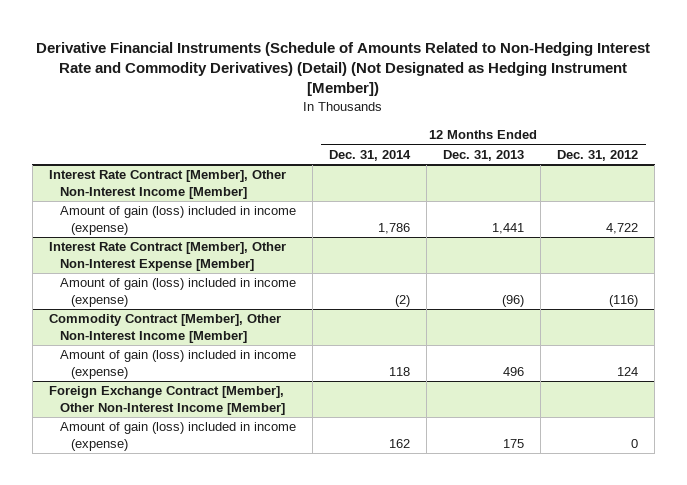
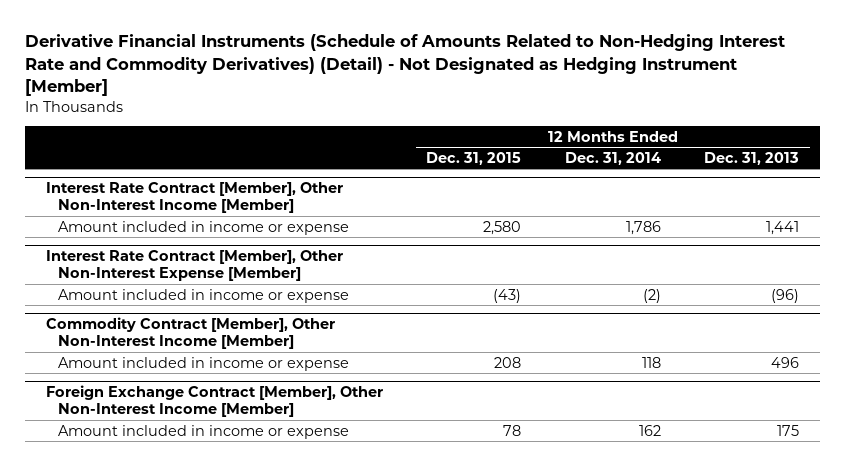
[36,41,651,97] Derivative Financial Instruments (Schedule of Amounts Related to Non-Hedging Interest Rate and Commodity Derivatives) (Detail) (Not Designated as Hedging Instrument [Member]) -> [24,34,785,97] Derivative Financial Instruments (Schedule of Amounts Related to Non-Hedging Interest Rate and Commodity Derivatives) (Detail) - Not Designated as Hedging Instrument [Member]
[557,149,639,161] Dec. 31, 2012 -> none
none -> [426,151,522,165] Dec. 31, 2015
[59,206,296,235] Amount of gain (loss) included in income (expense) -> [58,220,350,235] Amount included in income or expense
[59,278,296,307] Amount of gain (loss) included in income (expense) -> [58,288,350,303] Amount included in income or expense
[59,350,296,379] Amount of gain (loss) included in income (expense) -> [58,356,350,371] Amount included in income or expense
[59,422,296,451] Amount of gain (loss) included in income (expense) -> [58,424,350,439] Amount included in income or expense

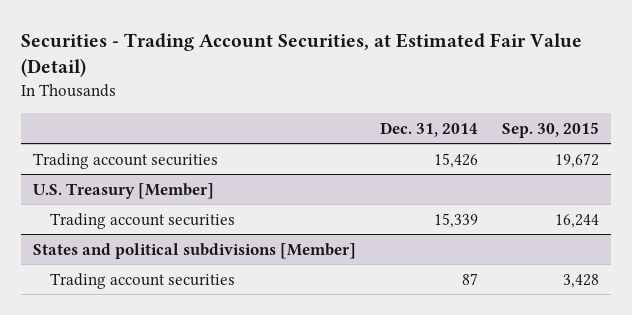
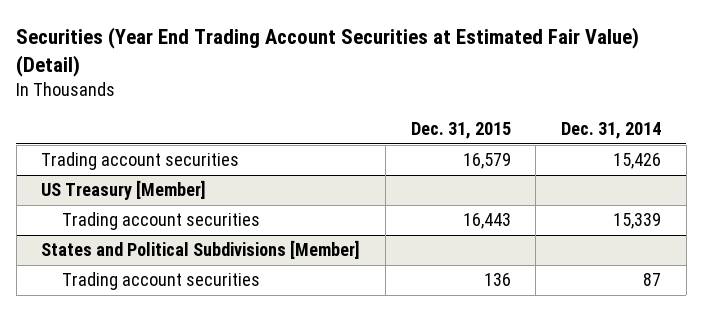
[20,33,582,78] Securities - Trading Account Securities, at Estimated Fair Value (Detail) -> [16,26,640,77] Securities (Year End Trading Account Securities at Estimated Fair Value) (Detail)
[502,121,600,138] Sep. 30, 2015 -> none
none -> [410,122,511,140] Dec. 31, 2015
[32,182,214,199] U.S. Treasury [Member] -> [41,180,207,201] US Treasury [Member]
[32,242,356,259] States and political subdivisions [Member] -> [41,240,361,260] States and Political Subdivisions [Member]

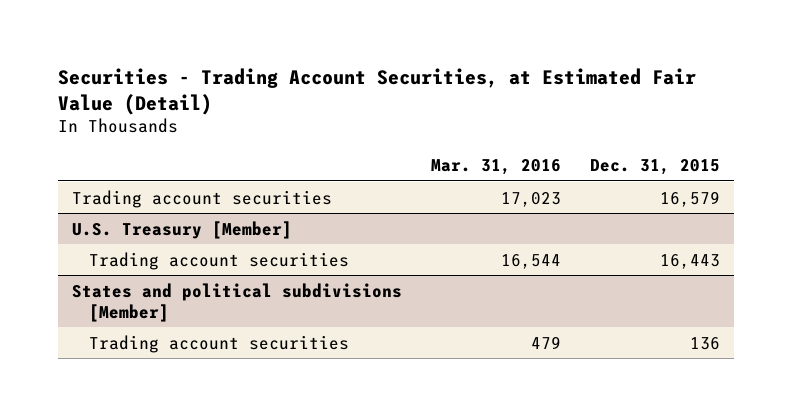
[16,26,640,77] Securities (Year End Trading Account Securities at Estimated Fair Value) (Detail) -> [57,67,696,115] Securities - Trading Account Securities, at Estimated Fair Value (Detail)
[560,122,661,140] Dec. 31, 2014 -> none
none -> [430,158,561,175] Mar. 31, 2016
[41,180,207,201] US Treasury [Member] -> [72,220,293,239] U.S. Treasury [Member]
[41,240,361,260] States and Political Subdivisions [Member] -> [72,282,403,322] States and political subdivisions [Member]

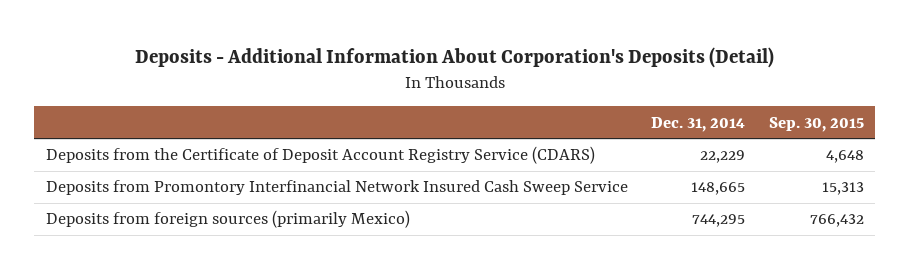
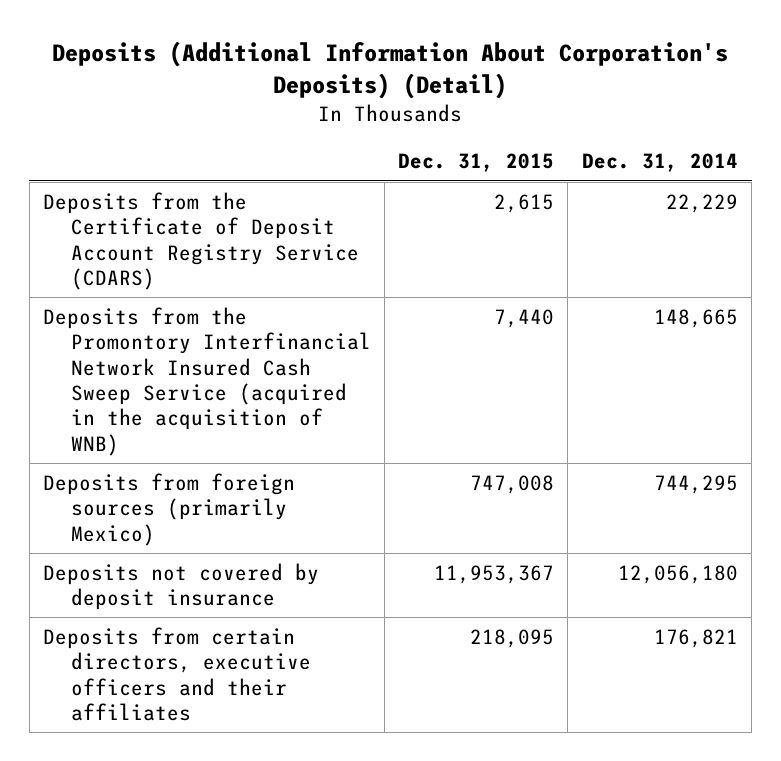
[134,46,774,68] Deposits - Additional Information About Corporation's Deposits (Detail) -> [52,41,729,100] Deposits (Additional Information About Corporation's Deposits) (Detail)
[768,116,864,132] Sep. 30, 2015 -> none
none -> [398,153,555,173] Dec. 31, 2015
[45,180,628,196] Deposits from Promontory Interfinancial Network Insured Cash Sweep Service -> [42,306,371,456] Deposits from the Promontory Interfinancial Network Insured Cash Sweep Service (acquired in the acquisition of WNB)
none -> [42,562,319,611] Deposits not covered by deposit insurance
none -> [42,626,311,721] Deposits from certain directors, executive officers and their affiliates

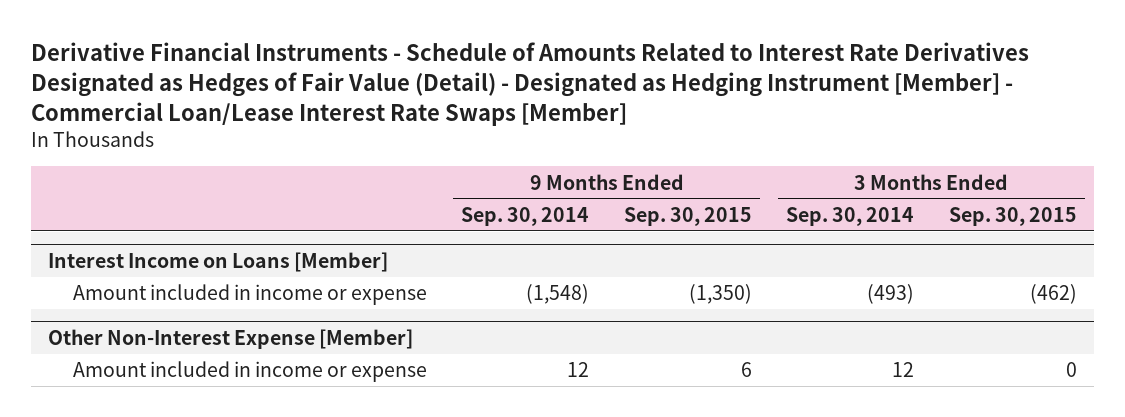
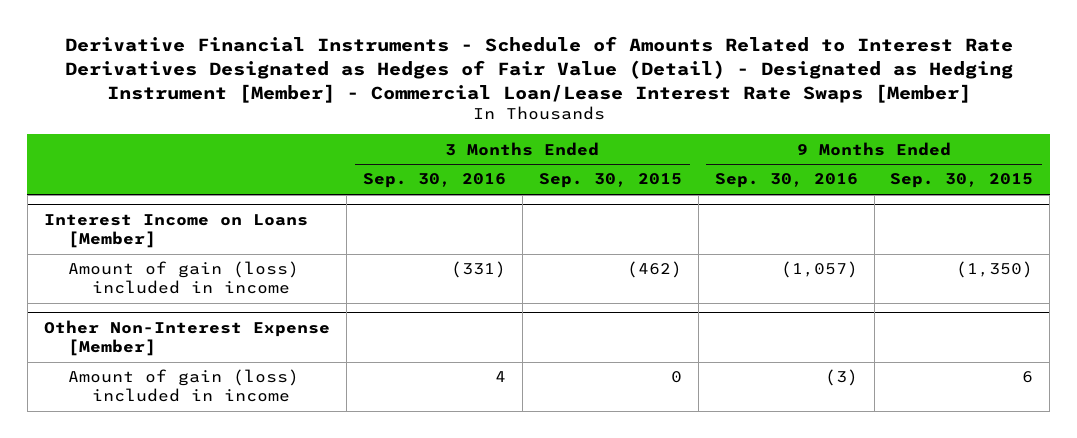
[461,206,590,226] Sep. 30, 2014 -> none
[786,206,915,226] Sep. 30, 2014 -> none
none -> [362,173,506,189] Sep. 30, 2016
none -> [714,173,858,189] Sep. 30, 2016
[73,284,428,306] Amount included in income or expense -> [67,261,299,295] Amount of gain (loss) included in income
[73,361,428,383] Amount included in income or expense -> [67,369,299,403] Amount of gain (loss) included in income

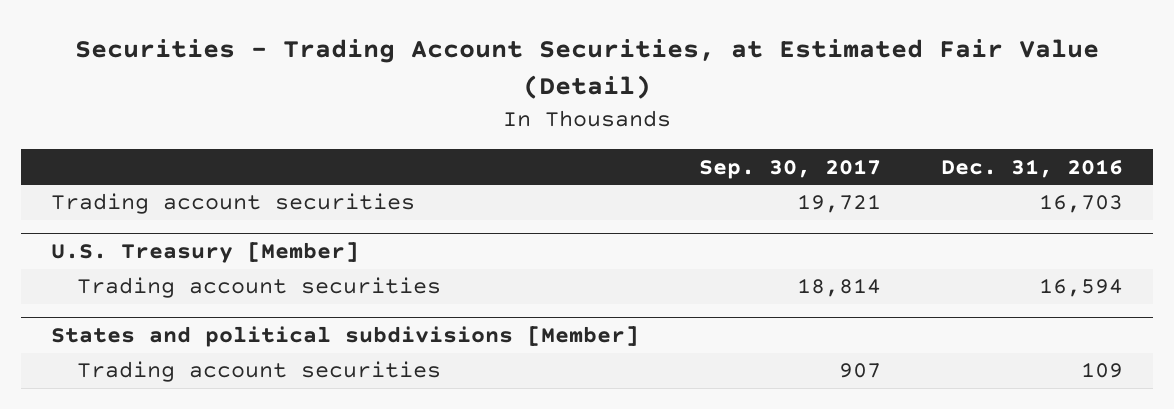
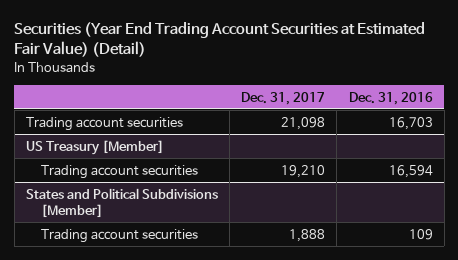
[75,39,1100,100] Securities - Trading Account Securities, at Estimated Fair Value (Detail) -> [14,22,426,58] Securities (Year End Trading Account Securities at Estimated Fair Value) (Detail)
[699,158,882,179] Sep. 30, 2017 -> none
none -> [241,91,326,105] Dec. 31, 2017
[51,242,360,264] U.S. Treasury [Member] -> [25,139,164,155] US Treasury [Member]
[51,326,640,348] States and political subdivisions [Member] -> [25,187,218,218] States and Political Subdivisions [Member]

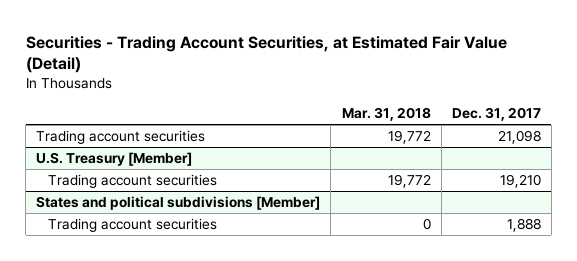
[14,22,426,58] Securities (Year End Trading Account Securities at Estimated Fair Value) (Detail) -> [25,35,507,74] Securities - Trading Account Securities, at Estimated Fair Value (Detail)
[348,91,433,105] Dec. 31, 2016 -> none
none -> [341,107,431,122] Mar. 31, 2018
[25,139,164,155] US Treasury [Member] -> [36,152,193,167] U.S. Treasury [Member]
[25,187,218,218] States and Political Subdivisions [Member] -> [36,196,321,211] States and political subdivisions [Member]

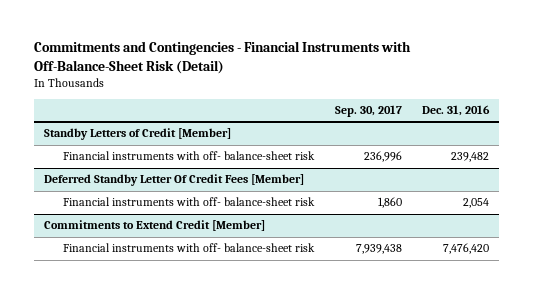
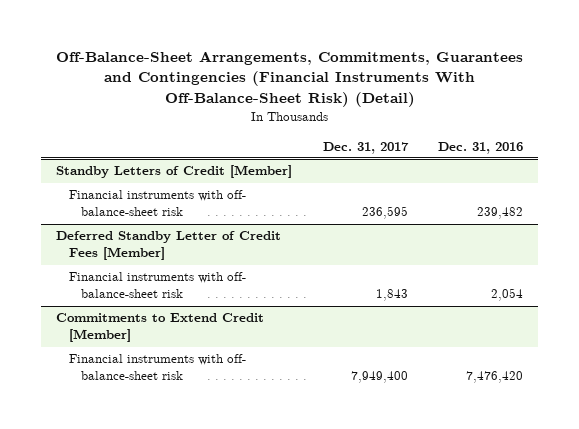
[34,41,412,74] Commitments and Contingencies - Financial Instruments with Off-Balance-Sheet Risk (Detail) -> [55,50,523,107] Off-Balance-Sheet Arrangements, Commitments, Guarantees and Contingencies (Financial Instruments With Off-Balance-Sheet Risk) (Detail)
[334,105,402,118] Sep. 30, 2017 -> none
none -> [322,141,409,154] Dec. 31, 2017
[44,174,305,187] Deferred Standby Letter Of Credit Fees [Member] -> [56,231,282,261] Deferred Standby Letter of Credit Fees [Member]

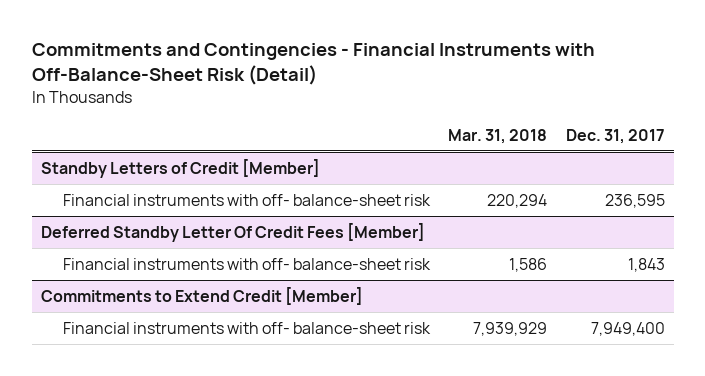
[55,50,523,107] Off-Balance-Sheet Arrangements, Commitments, Guarantees and Contingencies (Financial Instruments With Off-Balance-Sheet Risk) (Detail) -> [31,43,595,86] Commitments and Contingencies - Financial Instruments with Off-Balance-Sheet Risk (Detail)
[437,141,523,154] Dec. 31, 2016 -> none
none -> [448,128,548,144] Mar. 31, 2018
[56,231,282,261] Deferred Standby Letter of Credit Fees [Member] -> [40,222,425,242] Deferred Standby Letter Of Credit Fees [Member]

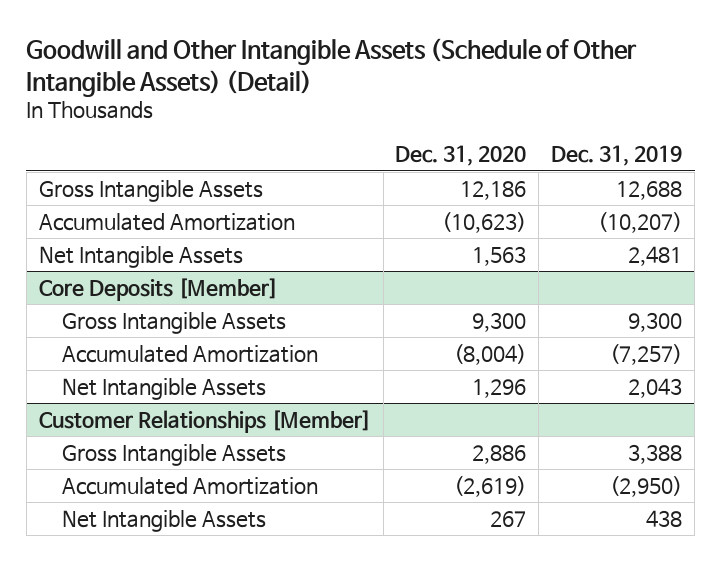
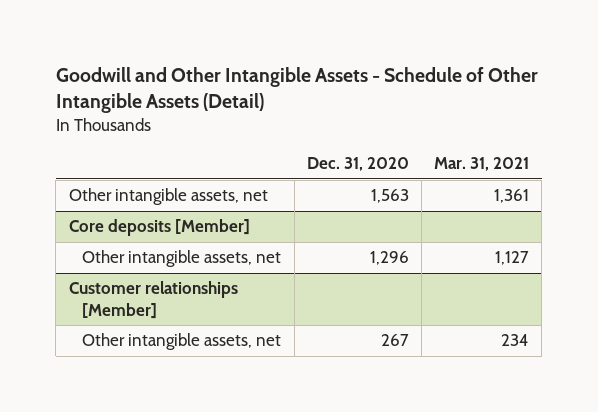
[26,38,638,97] Goodwill and Other Intangible Assets (Schedule of Other Intangible Assets) (Detail) -> [55,67,538,114] Goodwill and Other Intangible Assets - Schedule of Other Intangible Assets (Detail)
[551,145,683,167] Dec. 31, 2019 -> none
none -> [434,157,530,172] Mar. 31, 2021
[38,179,263,202] Gross Intangible Assets -> none
[38,212,295,231] Accumulated Amortization -> none
[61,311,286,334] Gross Intangible Assets -> none
[61,344,318,363] Accumulated Amortization -> none
[61,443,286,466] Gross Intangible Assets -> none
[61,476,318,495] Accumulated Amortization -> none
[38,245,243,268] Net Intangible Assets -> [68,188,268,206] Other intangible assets, net
[38,277,278,301] Core Deposits [Member] -> [68,219,250,237] Core deposits [Member]
[61,377,266,400] Net Intangible Assets -> [82,250,282,268] Other intangible assets, net
[38,409,371,433] Customer Relationships [Member] -> [68,281,238,319] Customer relationships [Member]
[61,509,266,532] Net Intangible Assets -> [82,333,282,351] Other intangible assets, net

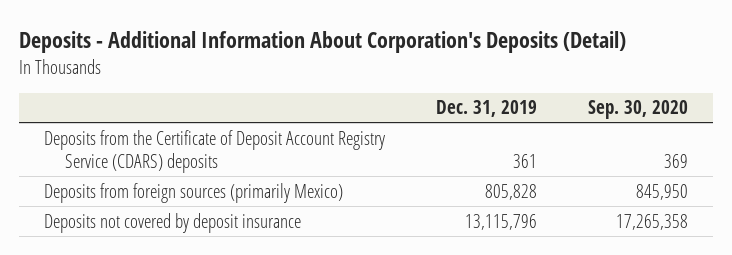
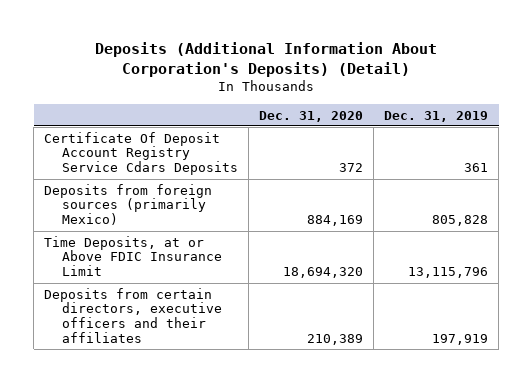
[18,31,626,54] Deposits - Additional Information About Corporation's Deposits (Detail) -> [95,41,438,77] Deposits (Additional Information About Corporation's Deposits) (Detail)
[587,100,688,120] Sep. 30, 2020 -> none
none -> [259,110,364,122] Dec. 31, 2020
[44,129,386,174] Deposits from the Certificate of Deposit Account Registry Service (CDARS) deposits -> [44,131,239,176] Certificate Of Deposit Account Registry Service Cdars Deposits
[44,212,302,233] Deposits not covered by deposit insurance -> [44,235,223,277] Time Deposits, at or Above FDIC Insurance Limit
none -> [44,287,223,344] Deposits from certain directors, executive officers and their affiliates

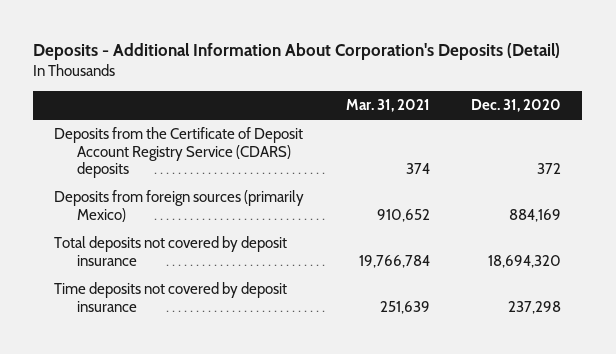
[95,41,438,77] Deposits (Additional Information About Corporation's Deposits) (Detail) -> [33,43,561,61] Deposits - Additional Information About Corporation's Deposits (Detail)
[384,110,489,122] Dec. 31, 2019 -> none
none -> [345,99,430,113] Mar. 31, 2021
[44,131,239,176] Certificate Of Deposit Account Registry Service Cdars Deposits -> [54,127,304,179] Deposits from the Certificate of Deposit Account Registry Service (CDARS) deposits
[44,287,223,344] Deposits from certain directors, executive officers and their affiliates -> none
none -> [54,236,288,266] Total deposits not covered by deposit insurance
[44,235,223,277] Time Deposits, at or Above FDIC Insurance Limit -> [54,282,288,312] Time deposits not covered by deposit insurance
[283,267,364,279] 18,694,320 -> [508,300,562,314] 237,298

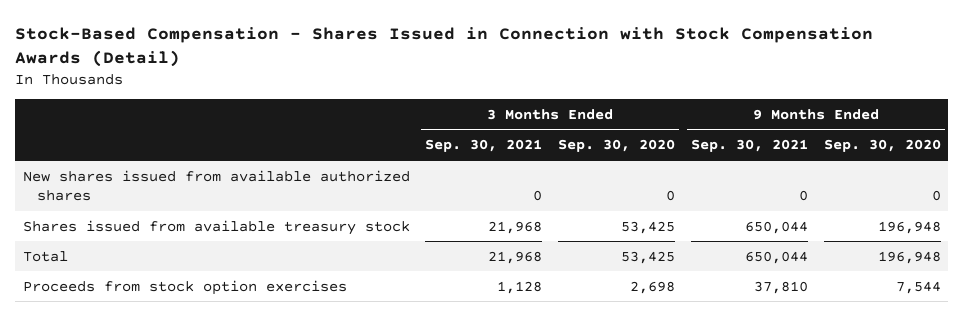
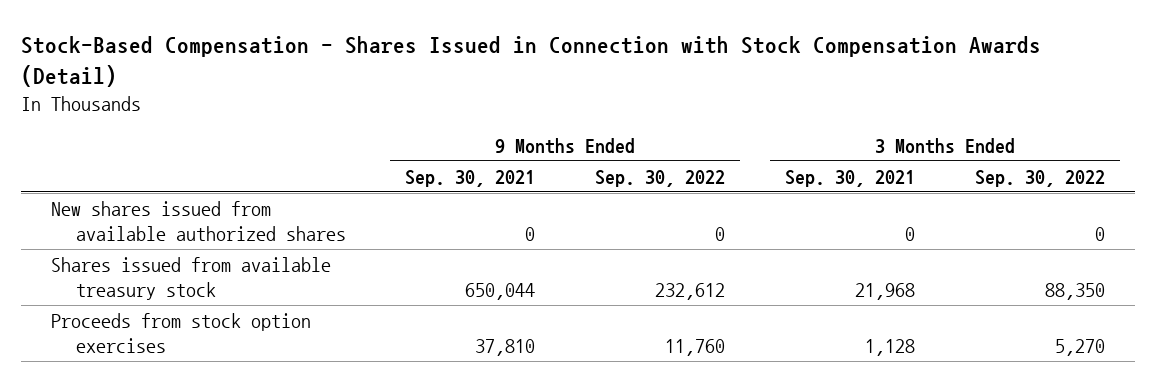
[558,139,676,153] Sep. 30, 2020 -> none
[823,139,941,153] Sep. 30, 2020 -> none
none -> [595,169,726,187] Sep. 30, 2022
none -> [975,169,1106,187] Sep. 30, 2022
[22,250,68,262] Total -> none

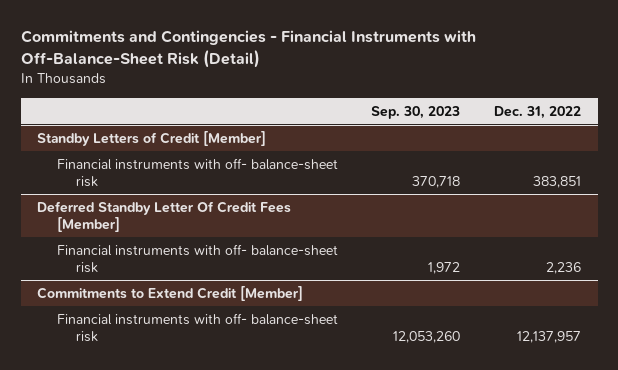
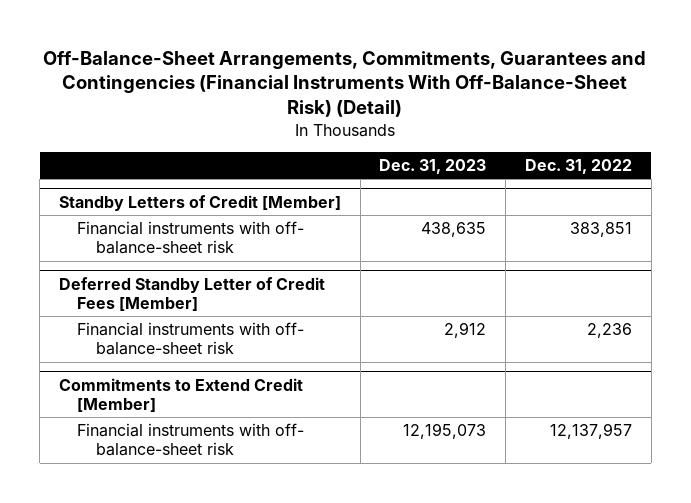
[20,30,476,69] Commitments and Contingencies - Financial Instruments with Off-Balance-Sheet Risk (Detail) -> [43,50,647,118] Off-Balance-Sheet Arrangements, Commitments, Guarantees and Contingencies (Financial Instruments With Off-Balance-Sheet Risk) (Detail)
[371,105,461,119] Sep. 30, 2023 -> none
none -> [379,158,487,174] Dec. 31, 2023
[37,200,292,233] Deferred Standby Letter Of Credit Fees [Member] -> [58,276,325,311] Deferred Standby Letter of Credit Fees [Member]

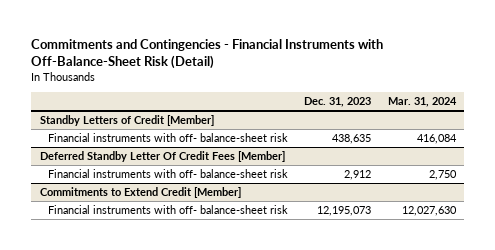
[43,50,647,118] Off-Balance-Sheet Arrangements, Commitments, Guarantees and Contingencies (Financial Instruments With Off-Balance-Sheet Risk) (Detail) -> [31,38,384,70] Commitments and Contingencies - Financial Instruments with Off-Balance-Sheet Risk (Detail)
[524,158,632,174] Dec. 31, 2022 -> none
none -> [387,97,457,108] Mar. 31, 2024
[58,276,325,311] Deferred Standby Letter of Credit Fees [Member] -> [39,151,285,163] Deferred Standby Letter Of Credit Fees [Member]

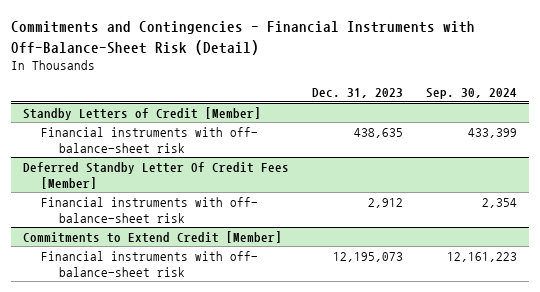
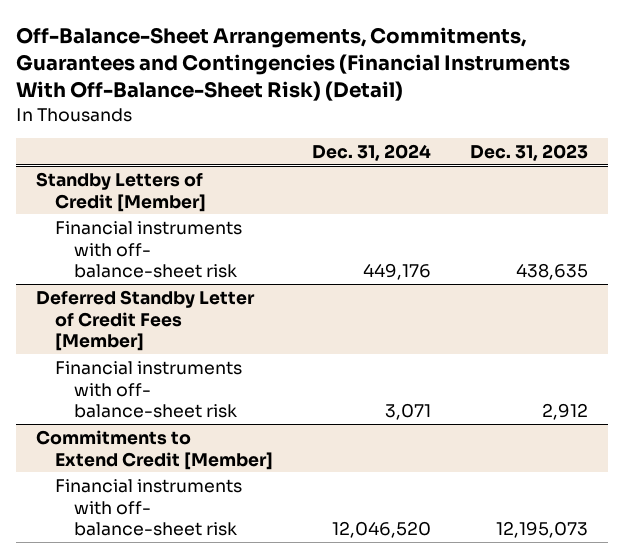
[11,21,476,55] Commitments and Contingencies - Financial Instruments with Off-Balance-Sheet Risk (Detail) -> [15,27,570,102] Off-Balance-Sheet Arrangements, Commitments, Guarantees and Contingencies (Financial Instruments With Off-Balance-Sheet Risk) (Detail)
[426,88,518,100] Sep. 30, 2024 -> none
none -> [311,144,431,162] Dec. 31, 2024
[22,161,289,189] Deferred Standby Letter Of Credit Fees [Member] -> [35,289,255,352] Deferred Standby Letter of Credit Fees [Member]

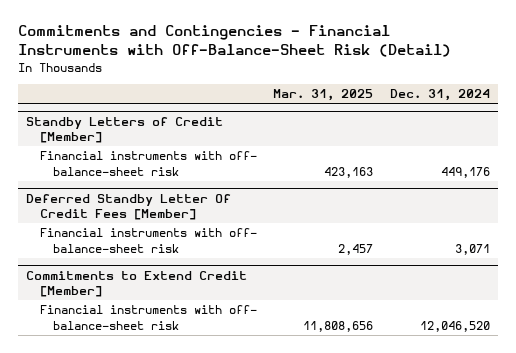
[15,27,570,102] Off-Balance-Sheet Arrangements, Commitments, Guarantees and Contingencies (Financial Instruments With Off-Balance-Sheet Risk) (Detail) -> [17,25,451,58] Commitments and Contingencies - Financial Instruments with Off-Balance-Sheet Risk (Detail)
[470,144,589,162] Dec. 31, 2023 -> none
none -> [273,89,374,102] Mar. 31, 2025
[35,289,255,352] Deferred Standby Letter of Credit Fees [Member] -> [25,193,231,221] Deferred Standby Letter Of Credit Fees [Member]

